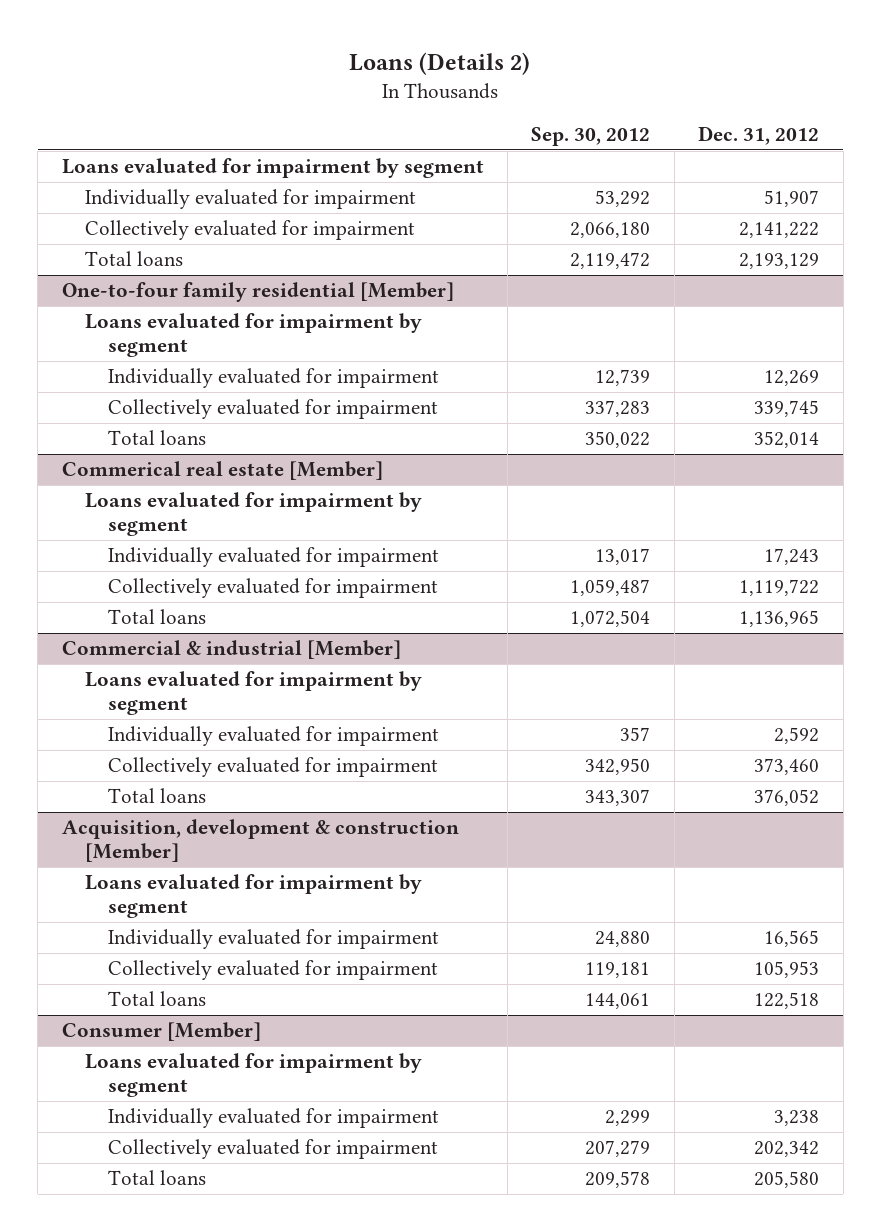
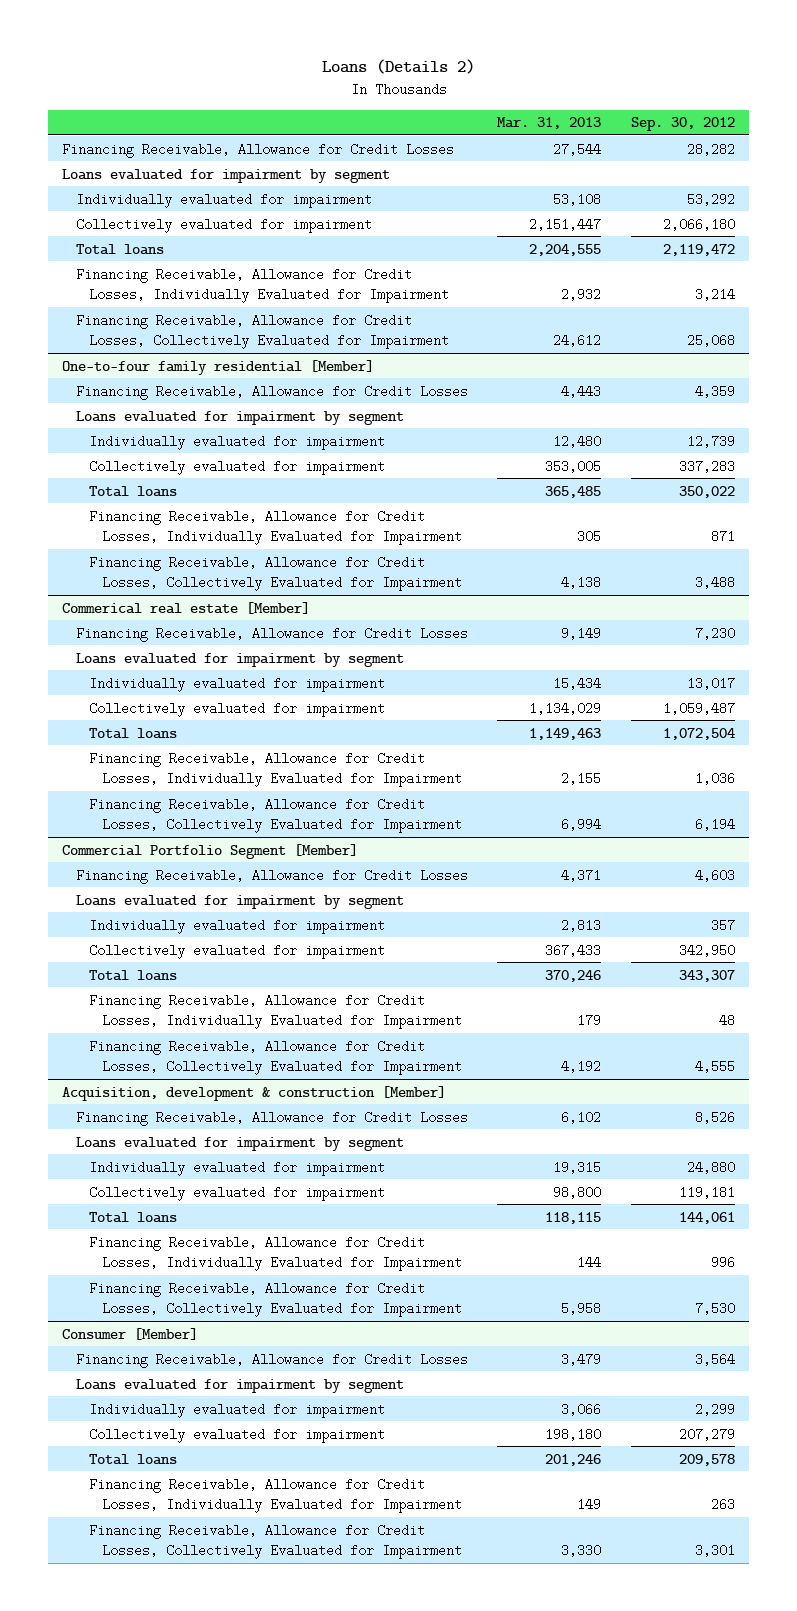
[698,126,820,146] Dec. 31, 2012 -> none
none -> [497,117,602,130] Mar. 31, 2013
none -> [62,142,455,158] Financing Receivable, Allowance for Credit Losses
none -> [75,267,450,304] Financing Receivable, Allowance for Credit Losses, Individually Evaluated for Impairment
none -> [75,313,450,350] Financing Receivable, Allowance for Credit Losses, Collectively Evaluated for Impairment
none -> [75,384,468,400] Financing Receivable, Allowance for Credit Losses
none -> [89,509,463,546] Financing Receivable, Allowance for Credit Losses, Individually Evaluated for Impairment
none -> [89,555,463,592] Financing Receivable, Allowance for Credit Losses, Collectively Evaluated for Impairment
none -> [75,626,468,642] Financing Receivable, Allowance for Credit Losses
[61,640,401,660] Commercial & industrial [Member] -> none
none -> [89,751,463,788] Financing Receivable, Allowance for Credit Losses, Individually Evaluated for Impairment
none -> [89,797,463,834] Financing Receivable, Allowance for Credit Losses, Collectively Evaluated for Impairment
none -> [62,843,359,859] Commercial Portfolio Segment [Member]
none -> [75,868,468,884] Financing Receivable, Allowance for Credit Losses
none -> [89,993,463,1030] Financing Receivable, Allowance for Credit Losses, Individually Evaluated for Impairment
none -> [89,1039,463,1076] Financing Receivable, Allowance for Credit Losses, Collectively Evaluated for Impairment
none -> [75,1110,468,1126] Financing Receivable, Allowance for Credit Losses
none -> [89,1235,463,1272] Financing Receivable, Allowance for Credit Losses, Individually Evaluated for Impairment
none -> [89,1281,463,1318] Financing Receivable, Allowance for Credit Losses, Collectively Evaluated for Impairment
none -> [75,1352,468,1368] Financing Receivable, Allowance for Credit Losses
none -> [89,1477,463,1514] Financing Receivable, Allowance for Credit Losses, Individually Evaluated for Impairment
none -> [89,1523,463,1560] Financing Receivable, Allowance for Credit Losses, Collectively Evaluated for Impairment

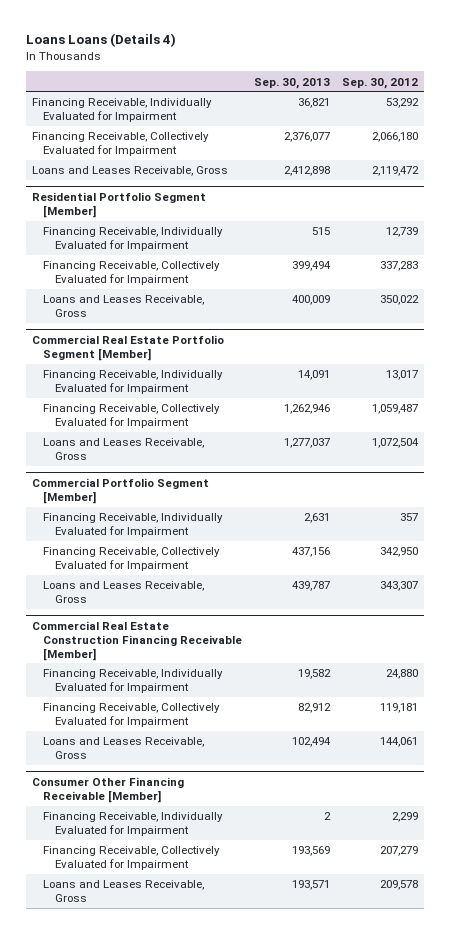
[321,59,475,75] Loans (Details 2) -> [25,32,176,47] Loans Loans (Details 4)
[497,117,602,130] Mar. 31, 2013 -> none
none -> [254,77,331,89] Sep. 30, 2013
[62,142,455,158] Financing Receivable, Allowance for Credit Losses -> none
[62,168,391,183] Loans evaluated for impairment by segment -> none
[75,267,450,304] Financing Receivable, Allowance for Credit Losses, Individually Evaluated for Impairment -> none
[75,313,450,350] Financing Receivable, Allowance for Credit Losses, Collectively Evaluated for Impairment -> none
[62,359,375,375] One-to-four family residential [Member] -> none
[75,384,468,400] Financing Receivable, Allowance for Credit Losses -> none
[75,410,404,425] Loans evaluated for impairment by segment -> none
[89,509,463,546] Financing Receivable, Allowance for Credit Losses, Individually Evaluated for Impairment -> none
[89,555,463,592] Financing Receivable, Allowance for Credit Losses, Collectively Evaluated for Impairment -> none
[62,601,311,614] Commerical real estate [Member] -> none
[75,626,468,642] Financing Receivable, Allowance for Credit Losses -> none
[75,652,404,667] Loans evaluated for impairment by segment -> none
[89,751,463,788] Financing Receivable, Allowance for Credit Losses, Individually Evaluated for Impairment -> none
[89,797,463,834] Financing Receivable, Allowance for Credit Losses, Collectively Evaluated for Impairment -> none
[75,192,372,208] Individually evaluated for impairment -> [31,98,212,122] Financing Receivable, Individually Evaluated for Impairment
[75,217,372,233] Collectively evaluated for impairment -> [31,132,209,156] Financing Receivable, Collectively Evaluated for Impairment
[75,243,164,255] Total loans -> [31,166,228,177] Loans and Leases Receivable, Gross
none -> [31,191,206,218] Residential Portfolio Segment [Member]
[89,434,386,450] Individually evaluated for impairment -> [43,227,224,251] Financing Receivable, Individually Evaluated for Impairment
[89,459,386,475] Collectively evaluated for impairment -> [43,261,221,285] Financing Receivable, Collectively Evaluated for Impairment
[89,485,178,497] Total loans -> [43,295,205,317] Loans and Leases Receivable, Gross
none -> [31,334,224,361] Commercial Real Estate Portfolio Segment [Member]
[89,676,386,692] Individually evaluated for impairment -> [43,370,224,394] Financing Receivable, Individually Evaluated for Impairment
[89,701,386,717] Collectively evaluated for impairment -> [43,404,221,428] Financing Receivable, Collectively Evaluated for Impairment
[89,727,178,739] Total loans -> [43,438,205,460] Loans and Leases Receivable, Gross
[75,868,468,884] Financing Receivable, Allowance for Credit Losses -> none
[75,894,404,909] Loans evaluated for impairment by segment -> none
[89,993,463,1030] Financing Receivable, Allowance for Credit Losses, Individually Evaluated for Impairment -> none
[89,1039,463,1076] Financing Receivable, Allowance for Credit Losses, Collectively Evaluated for Impairment -> none
[62,1085,447,1101] Acquisition, development & construction [Member] -> none
[75,1110,468,1126] Financing Receivable, Allowance for Credit Losses -> none
[75,1136,404,1151] Loans evaluated for impairment by segment -> none
[89,1235,463,1272] Financing Receivable, Allowance for Credit Losses, Individually Evaluated for Impairment -> none
[89,1281,463,1318] Financing Receivable, Allowance for Credit Losses, Collectively Evaluated for Impairment -> none
[62,1327,199,1340] Consumer [Member] -> none
[75,1352,468,1368] Financing Receivable, Allowance for Credit Losses -> none
[75,1378,404,1393] Loans evaluated for impairment by segment -> none
[89,1477,463,1514] Financing Receivable, Allowance for Credit Losses, Individually Evaluated for Impairment -> none
[89,1523,463,1560] Financing Receivable, Allowance for Credit Losses, Collectively Evaluated for Impairment -> none
[89,918,386,934] Individually evaluated for impairment -> [43,513,224,537] Financing Receivable, Individually Evaluated for Impairment
[89,943,386,959] Collectively evaluated for impairment -> [43,547,221,571] Financing Receivable, Collectively Evaluated for Impairment
[89,969,178,981] Total loans -> [43,581,205,603] Loans and Leases Receivable, Gross
none -> [31,620,243,661] Commercial Real Estate Construction Financing Receivable [Member]
[89,1160,386,1176] Individually evaluated for impairment -> [43,669,224,693] Financing Receivable, Individually Evaluated for Impairment
[89,1185,386,1201] Collectively evaluated for impairment -> [43,703,221,727] Financing Receivable, Collectively Evaluated for Impairment
[89,1211,178,1223] Total loans -> [43,737,205,759] Loans and Leases Receivable, Gross
none -> [31,776,184,803] Consumer Other Financing Receivable [Member]
[89,1402,386,1418] Individually evaluated for impairment -> [43,812,224,836] Financing Receivable, Individually Evaluated for Impairment
[89,1427,386,1443] Collectively evaluated for impairment -> [43,846,221,870] Financing Receivable, Collectively Evaluated for Impairment
[89,1453,178,1465] Total loans -> [43,880,205,902] Loans and Leases Receivable, Gross

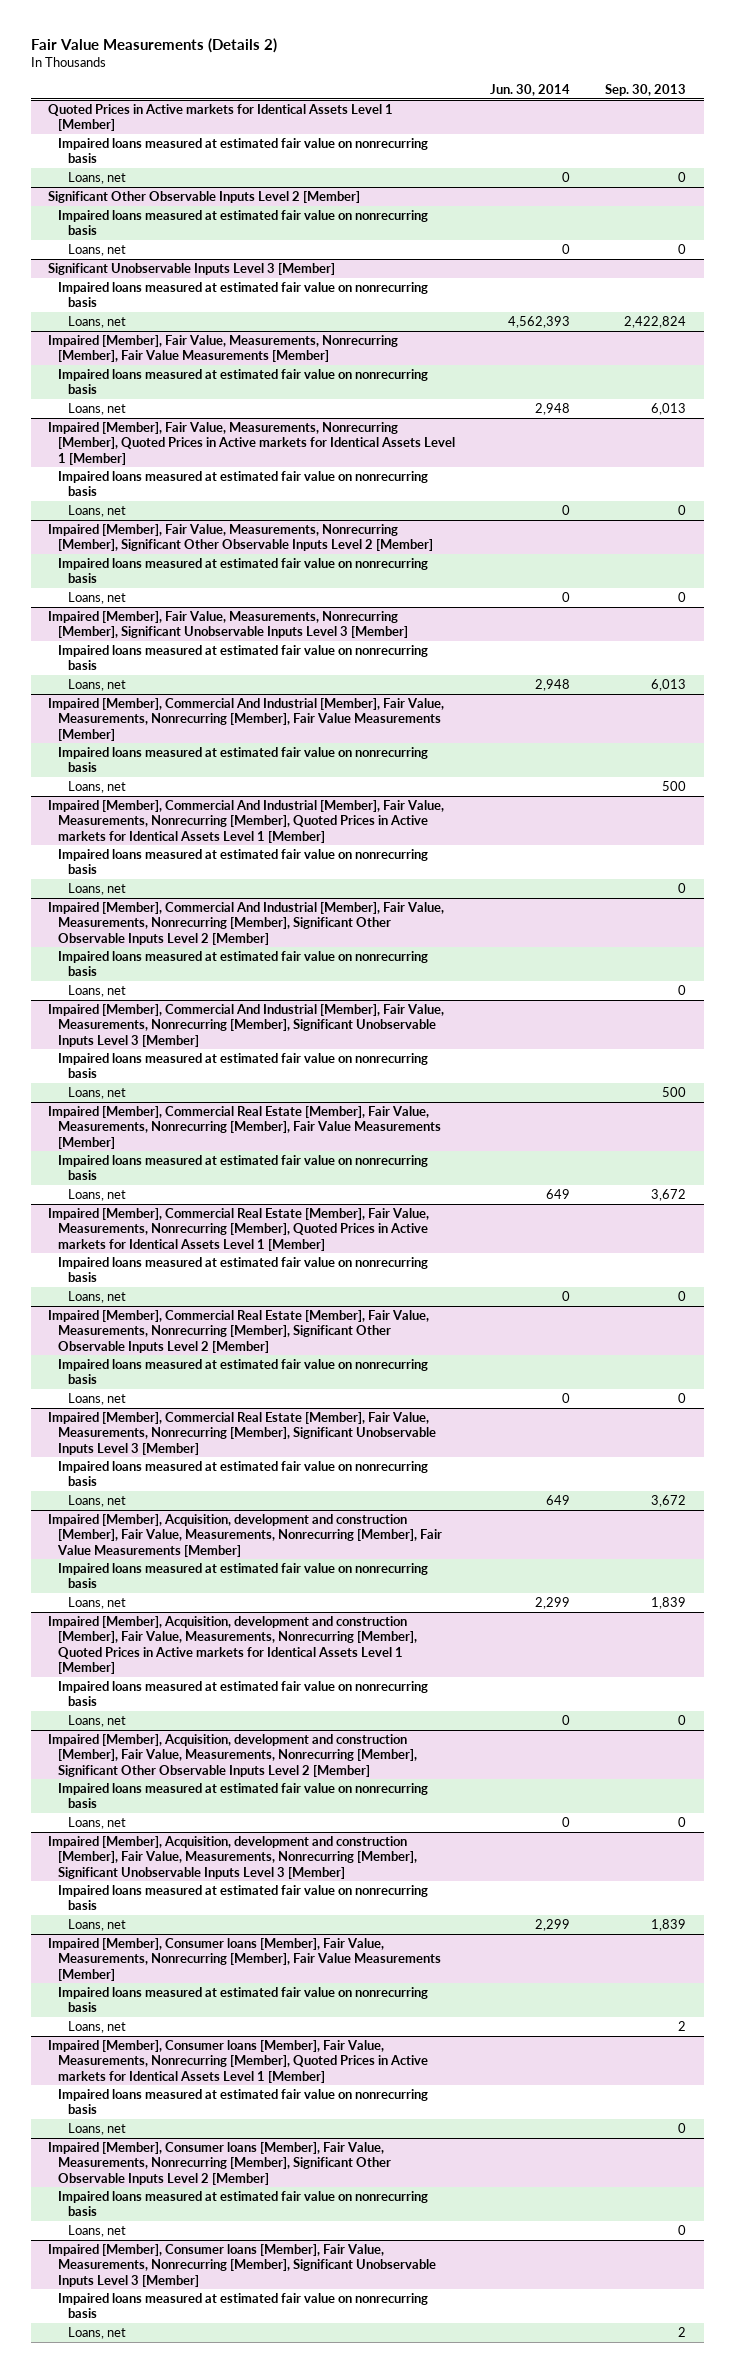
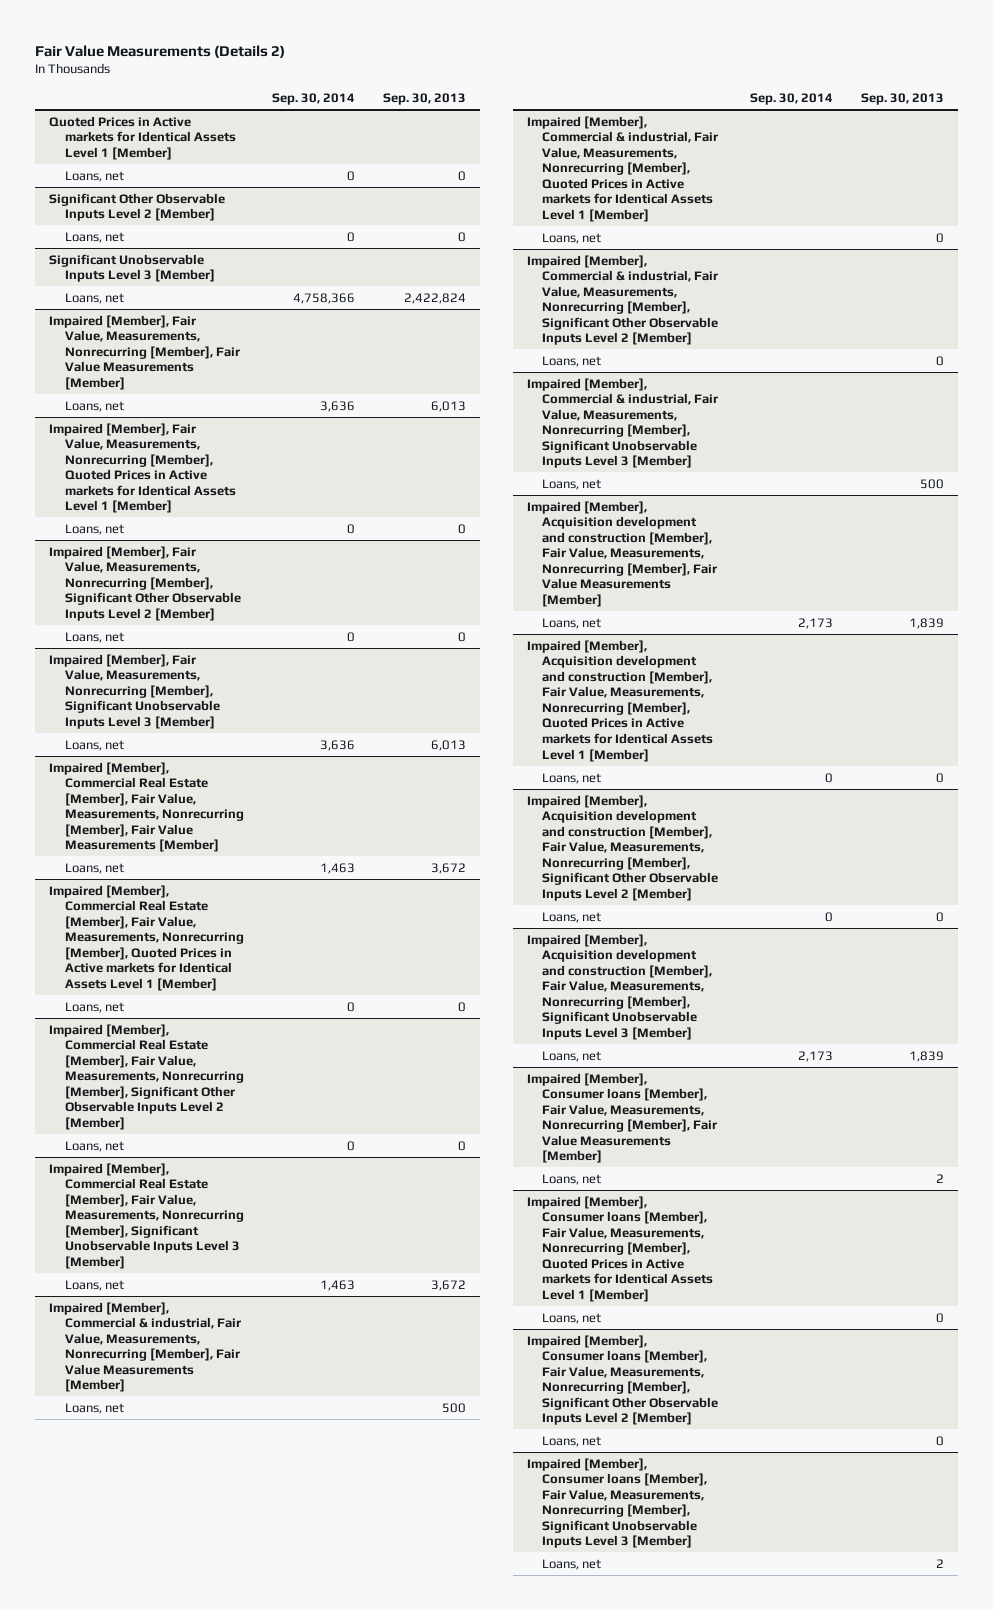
[490,84,571,97] Jun. 30, 2014 -> none
none -> [271,93,355,106] Sep. 30, 2014
[58,137,429,164] Impaired loans measured at estimated fair value on nonrecurring basis -> none
[58,209,429,236] Impaired loans measured at estimated fair value on nonrecurring basis -> none
[58,281,429,308] Impaired loans measured at estimated fair value on nonrecurring basis -> none
[58,368,429,395] Impaired loans measured at estimated fair value on nonrecurring basis -> none
[58,470,429,497] Impaired loans measured at estimated fair value on nonrecurring basis -> none
[58,557,429,584] Impaired loans measured at estimated fair value on nonrecurring basis -> none
[58,644,429,671] Impaired loans measured at estimated fair value on nonrecurring basis -> none
[48,697,445,741] Impaired [Member], Commercial And Industrial [Member], Fair Value, Measurements, Nonrecurring [Member], Fair Value Measurements [Member] -> none
[58,746,429,773] Impaired loans measured at estimated fair value on nonrecurring basis -> none
[67,780,126,793] Loans, net -> none
[48,799,445,843] Impaired [Member], Commercial And Industrial [Member], Fair Value, Measurements, Nonrecurring [Member], Quoted Prices in Active markets for Identical Assets Level 1 [Member] -> none
[58,848,429,875] Impaired loans measured at estimated fair value on nonrecurring basis -> none
[67,882,126,895] Loans, net -> none
[48,901,445,945] Impaired [Member], Commercial And Industrial [Member], Fair Value, Measurements, Nonrecurring [Member], Significant Other Observable Inputs Level 2 [Member] -> none
[58,950,429,977] Impaired loans measured at estimated fair value on nonrecurring basis -> none
[67,984,126,997] Loans, net -> none
[48,1003,445,1047] Impaired [Member], Commercial And Industrial [Member], Fair Value, Measurements, Nonrecurring [Member], Significant Unobservable Inputs Level 3 [Member] -> none
[58,1052,429,1079] Impaired loans measured at estimated fair value on nonrecurring basis -> none
[67,1086,126,1099] Loans, net -> none
[58,1154,429,1181] Impaired loans measured at estimated fair value on nonrecurring basis -> none
[58,1256,429,1283] Impaired loans measured at estimated fair value on nonrecurring basis -> none
[58,1358,429,1385] Impaired loans measured at estimated fair value on nonrecurring basis -> none
[58,1460,429,1487] Impaired loans measured at estimated fair value on nonrecurring basis -> none
[58,1562,429,1589] Impaired loans measured at estimated fair value on nonrecurring basis -> none
none -> [49,1301,241,1393] Impaired [Member], Commercial & industrial, Fair Value, Measurements, Nonrecurring [Member], Fair Value Measurements [Member]
none -> [64,1402,124,1414] Loans, net
none -> [527,115,719,222] Impaired [Member], Commercial & industrial, Fair Value, Measurements, Nonrecurring [Member], Quoted Prices in Active markets for Identical Assets Level 1 [Member]
none -> [542,232,602,244] Loans, net
none -> [527,254,719,346] Impaired [Member], Commercial & industrial, Fair Value, Measurements, Nonrecurring [Member], Significant Other Observable Inputs Level 2 [Member]
none -> [542,355,602,367] Loans, net
none -> [527,377,719,469] Impaired [Member], Commercial & industrial, Fair Value, Measurements, Nonrecurring [Member], Significant Unobservable Inputs Level 3 [Member]
none -> [542,478,602,490] Loans, net
[48,1513,443,1557] Impaired [Member], Acquisition, development and construction [Member], Fair Value, Measurements, Nonrecurring [Member], Fair Value Measurements [Member] -> [527,500,718,607] Impaired [Member], Acquisition development and construction [Member], Fair Value, Measurements, Nonrecurring [Member], Fair Value Measurements [Member]
[58,1680,429,1707] Impaired loans measured at estimated fair value on nonrecurring basis -> none
[48,1615,418,1674] Impaired [Member], Acquisition, development and construction [Member], Fair Value, Measurements, Nonrecurring [Member], Quoted Prices in Active markets for Identical Assets Level 1 [Member] -> [527,639,714,762] Impaired [Member], Acquisition development and construction [Member], Fair Value, Measurements, Nonrecurring [Member], Quoted Prices in Active markets for Identical Assets Level 1 [Member]
[58,1782,429,1809] Impaired loans measured at estimated fair value on nonrecurring basis -> none
[48,1733,418,1777] Impaired [Member], Acquisition, development and construction [Member], Fair Value, Measurements, Nonrecurring [Member], Significant Other Observable Inputs Level 2 [Member] -> [527,794,719,901] Impaired [Member], Acquisition development and construction [Member], Fair Value, Measurements, Nonrecurring [Member], Significant Other Observable Inputs Level 2 [Member]
[58,1884,429,1911] Impaired loans measured at estimated fair value on nonrecurring basis -> none
[48,1835,418,1879] Impaired [Member], Acquisition, development and construction [Member], Fair Value, Measurements, Nonrecurring [Member], Significant Unobservable Inputs Level 3 [Member] -> [527,933,713,1040] Impaired [Member], Acquisition development and construction [Member], Fair Value, Measurements, Nonrecurring [Member], Significant Unobservable Inputs Level 3 [Member]
[58,1986,429,2013] Impaired loans measured at estimated fair value on nonrecurring basis -> none
[58,2088,429,2115] Impaired loans measured at estimated fair value on nonrecurring basis -> none
[58,2190,429,2217] Impaired loans measured at estimated fair value on nonrecurring basis -> none
[58,2292,429,2319] Impaired loans measured at estimated fair value on nonrecurring basis -> none

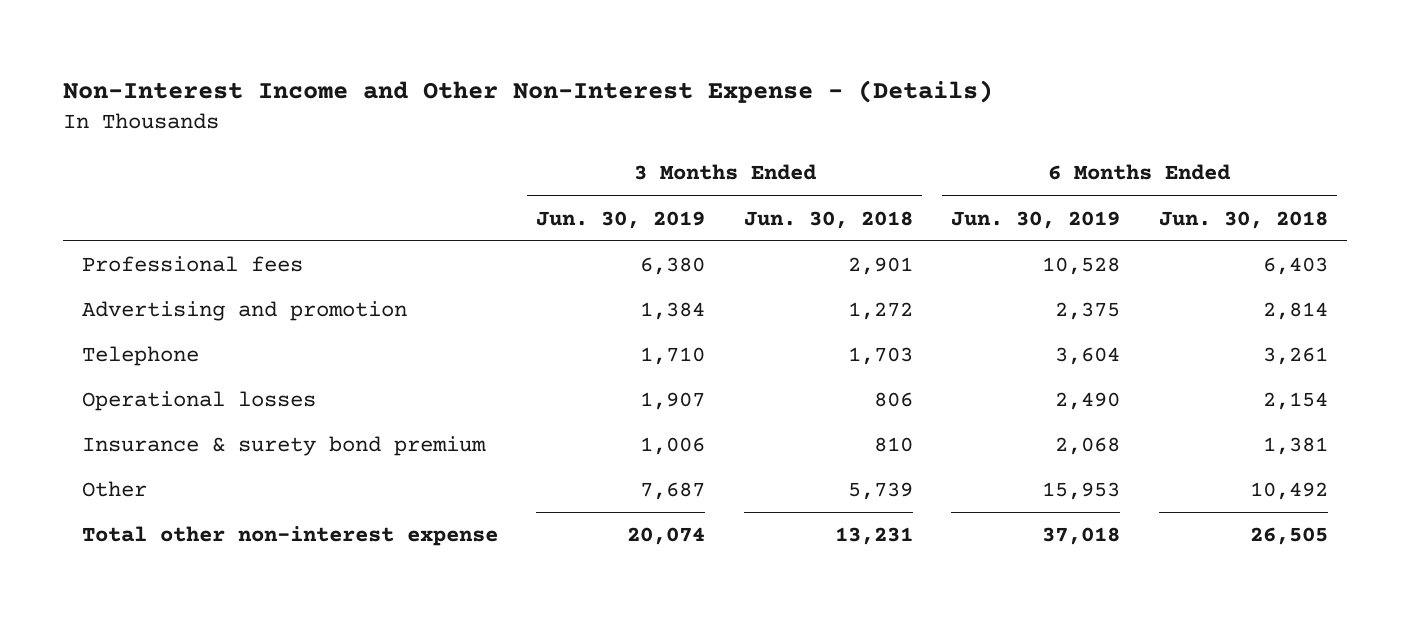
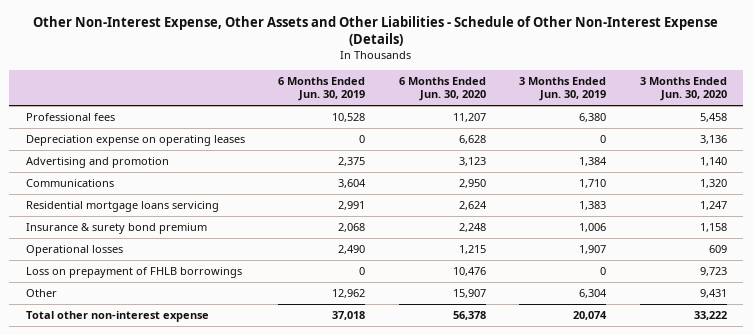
[62,79,993,103] Non-Interest Income and Other Non-Interest Expense - (Details) -> [33,15,719,46] Other Non-Interest Expense, Other Assets and Other Liabilities - Schedule of Other Non-Interest Expense (Details)
[743,210,913,229] Jun. 30, 2018 -> none
[1158,210,1328,229] Jun. 30, 2018 -> none
none -> [398,77,486,102] 6 Months Ended Jun. 30, 2020
none -> [639,77,727,102] 3 Months Ended Jun. 30, 2020
none -> [25,134,245,146] Depreciation expense on operating leases
[82,346,200,367] Telephone -> [25,178,114,187] Communications
none -> [25,200,219,212] Residential mortgage loans servicing
[82,391,317,412] Operational losses -> [25,244,123,256] Operational losses
none -> [25,266,242,278] Loss on prepayment of FHLB borrowings
[640,482,706,501] 7,687 -> [579,288,608,298] 6,304
[1042,482,1121,501] 15,953 -> [332,288,366,298] 12,962

